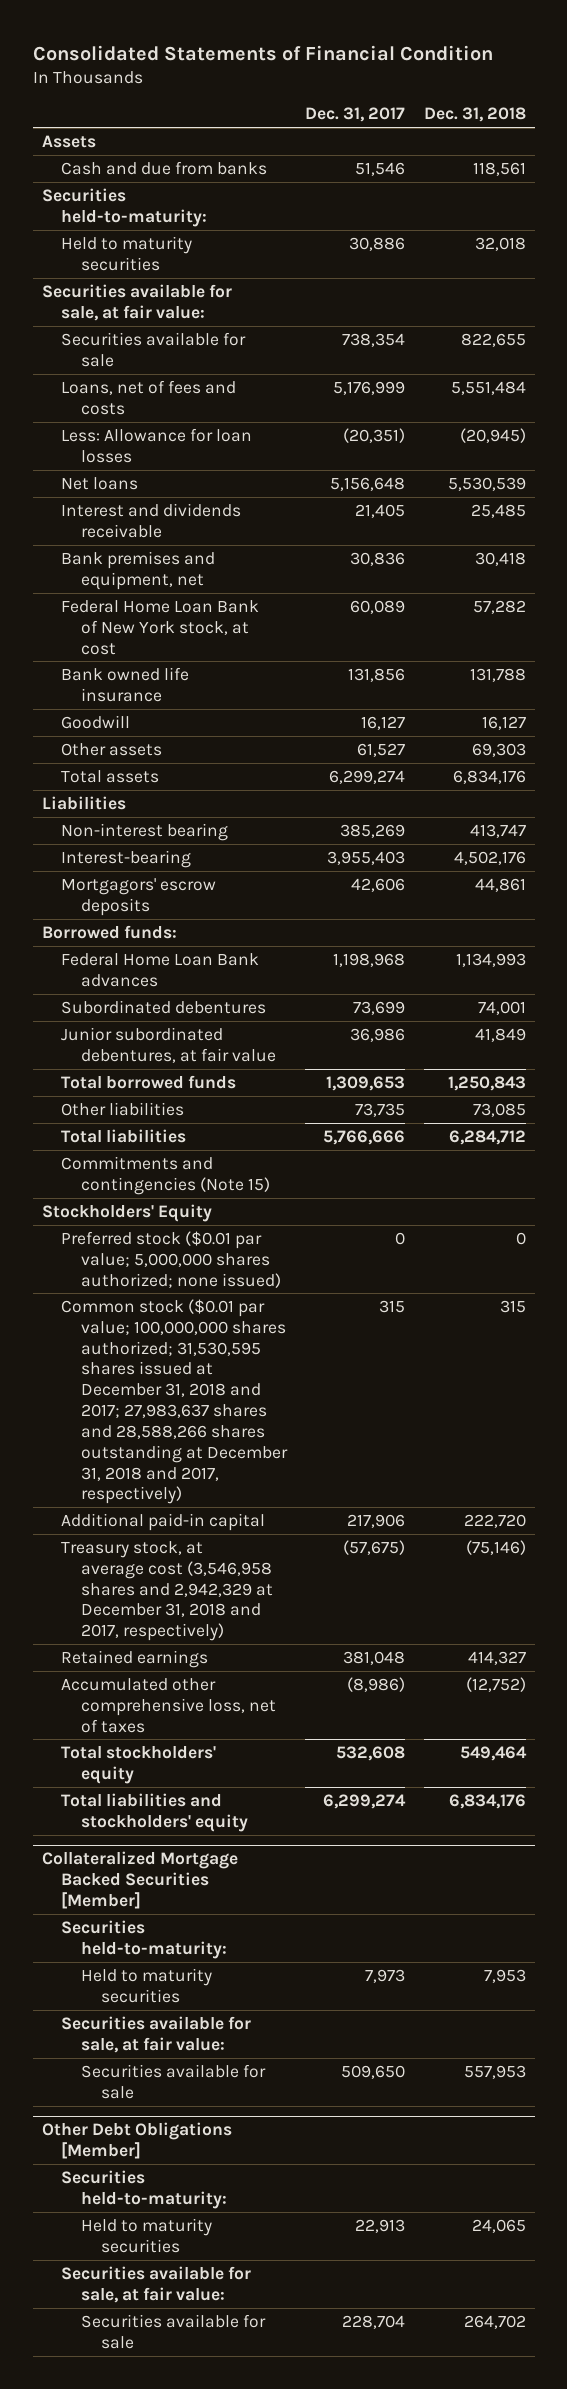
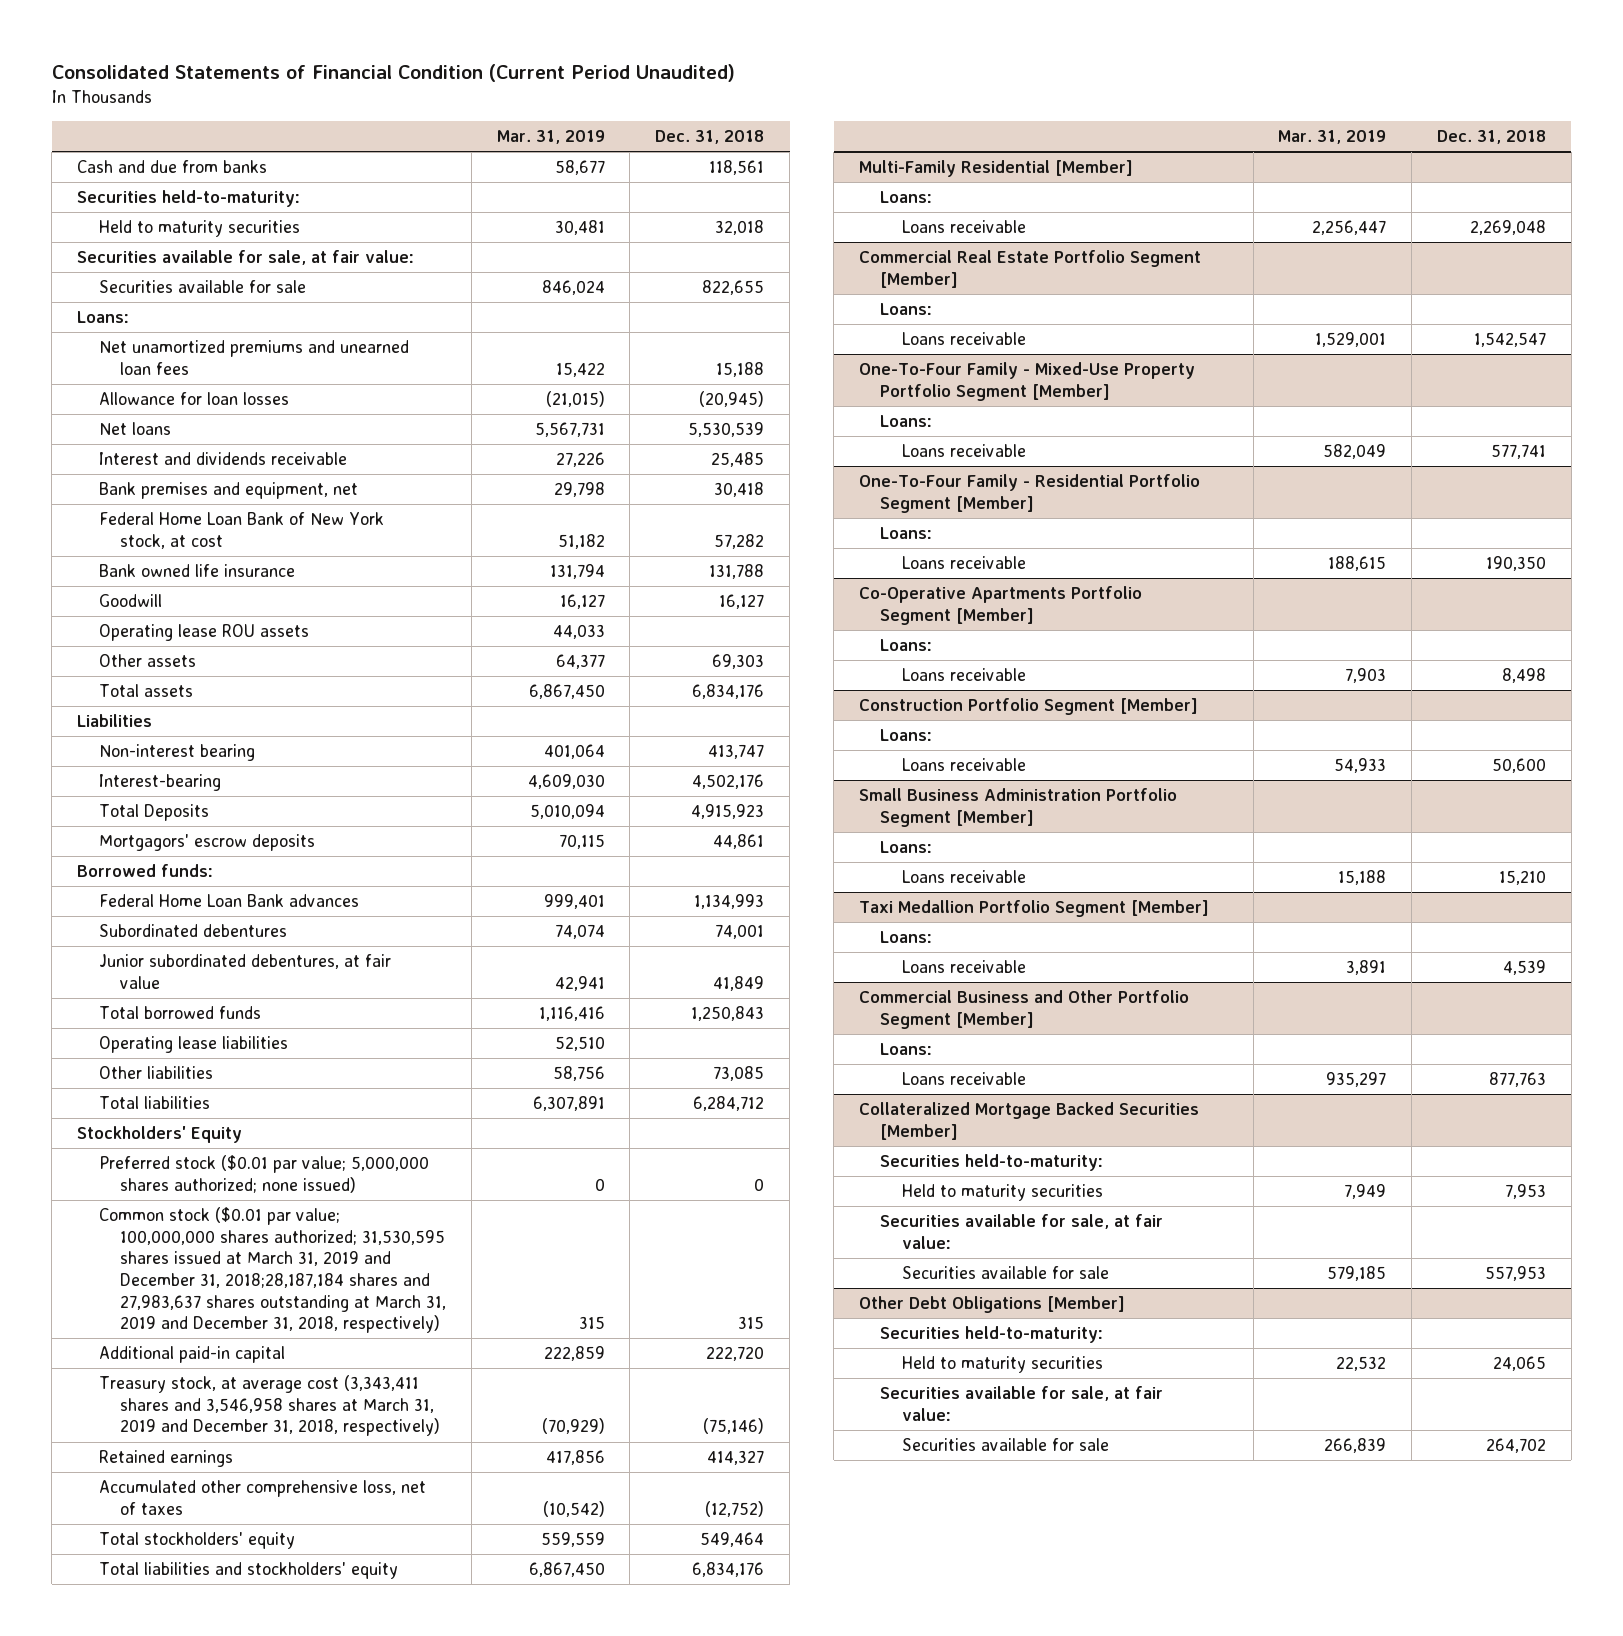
[32,44,493,61] Consolidated Statements of Financial Condition -> [51,64,735,83] Consolidated Statements of Financial Condition (Current Period Unaudited)
[305,107,406,123] Dec. 31, 2017 -> none
none -> [496,129,605,144] Mar. 31, 2019
[41,134,96,148] Assets -> none
[61,379,237,415] Loans, net of fees and costs -> none
none -> [77,311,130,324] Loans:
none -> [98,340,409,375] Net unamortized premiums and unearned loan fees
[61,427,253,463] Less: Allowance for loan losses -> [98,392,289,406] Allowance for loan losses
none -> [98,624,309,642] Operating lease ROU assets
none -> [98,804,209,822] Total Deposits
none -> [98,1036,288,1054] Operating lease liabilities
[61,1155,271,1195] Commitments and contingencies (Note 15) -> none
[61,1298,289,1505] Common stock ($0.01 par value; 100,000,000 shares authorized; 31,530,595 shares issued at December 31, 2018 and 2017; 27,983,637 shares and 28,588,266 shares outstanding at December 31, 2018 and 2017, respectively) -> [98,1207,447,1334] Common stock ($0.01 par value; 100,000,000 shares authorized; 31,530,595 shares issued at March 31, 2019 and December 31, 2018;28,187,184 shares and 27,983,637 shares outstanding at March 31, 2019 and December 31, 2018, respectively)
[61,1540,274,1642] Treasury stock, at average cost (3,546,958 shares and 2,942,329 at December 31, 2018 and 2017, respectively) -> [98,1375,441,1437] Treasury stock, at average cost (3,343,411 shares and 3,546,958 shares at March 31, 2019 and December 31, 2018, respectively)
none -> [858,160,1133,178] Multi-Family Residential [Member]
none -> [880,191,933,204] Loans:
none -> [901,220,1026,234] Loans receivable
none -> [858,250,1201,288] Commercial Real Estate Portfolio Segment [Member]
none -> [880,303,933,316] Loans:
none -> [901,332,1026,346] Loans receivable
none -> [858,362,1195,401] One-To-Four Family - Mixed-Use Property Portfolio Segment [Member]
none -> [880,415,933,428] Loans:
none -> [901,444,1026,458] Loans receivable
none -> [858,474,1200,513] One-To-Four Family - Residential Portfolio Segment [Member]
none -> [880,527,933,540] Loans:
none -> [901,556,1026,570] Loans receivable
none -> [858,586,1142,625] Co-Operative Apartments Portfolio Segment [Member]
none -> [880,639,933,652] Loans:
none -> [901,668,1026,682] Loans receivable
none -> [858,698,1198,716] Construction Portfolio Segment [Member]
none -> [880,729,933,742] Loans:
none -> [901,758,1026,772] Loans receivable
none -> [858,788,1177,827] Small Business Administration Portfolio Segment [Member]
none -> [880,841,933,854] Loans:
none -> [901,870,1026,884] Loans receivable
none -> [858,900,1209,918] Taxi Medallion Portfolio Segment [Member]
none -> [880,931,933,944] Loans:
none -> [901,960,1026,974] Loans receivable
none -> [858,990,1189,1029] Commercial Business and Other Portfolio Segment [Member]
none -> [880,1043,933,1056] Loans:
none -> [901,1072,1026,1086] Loans receivable

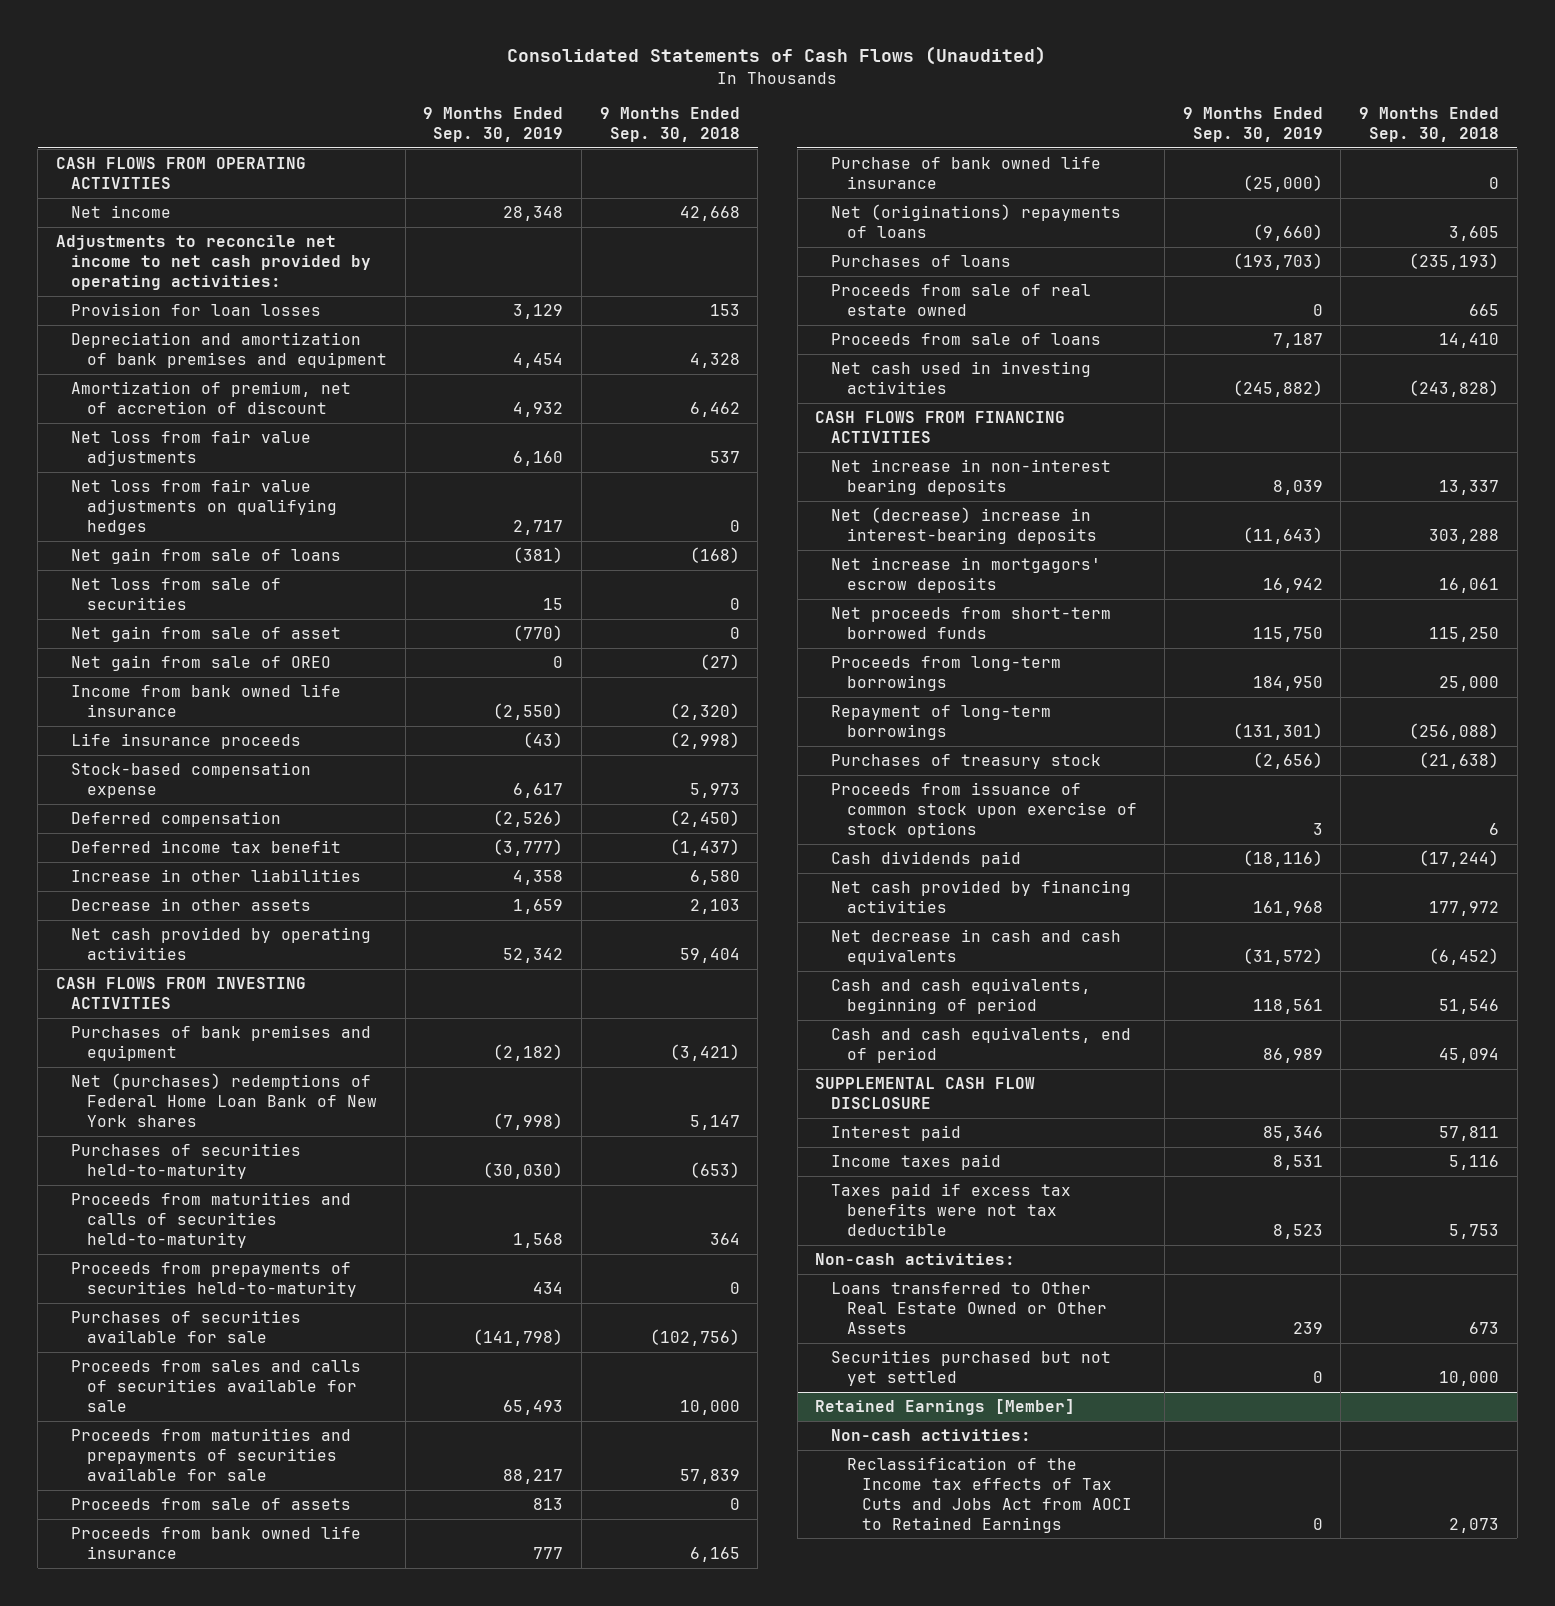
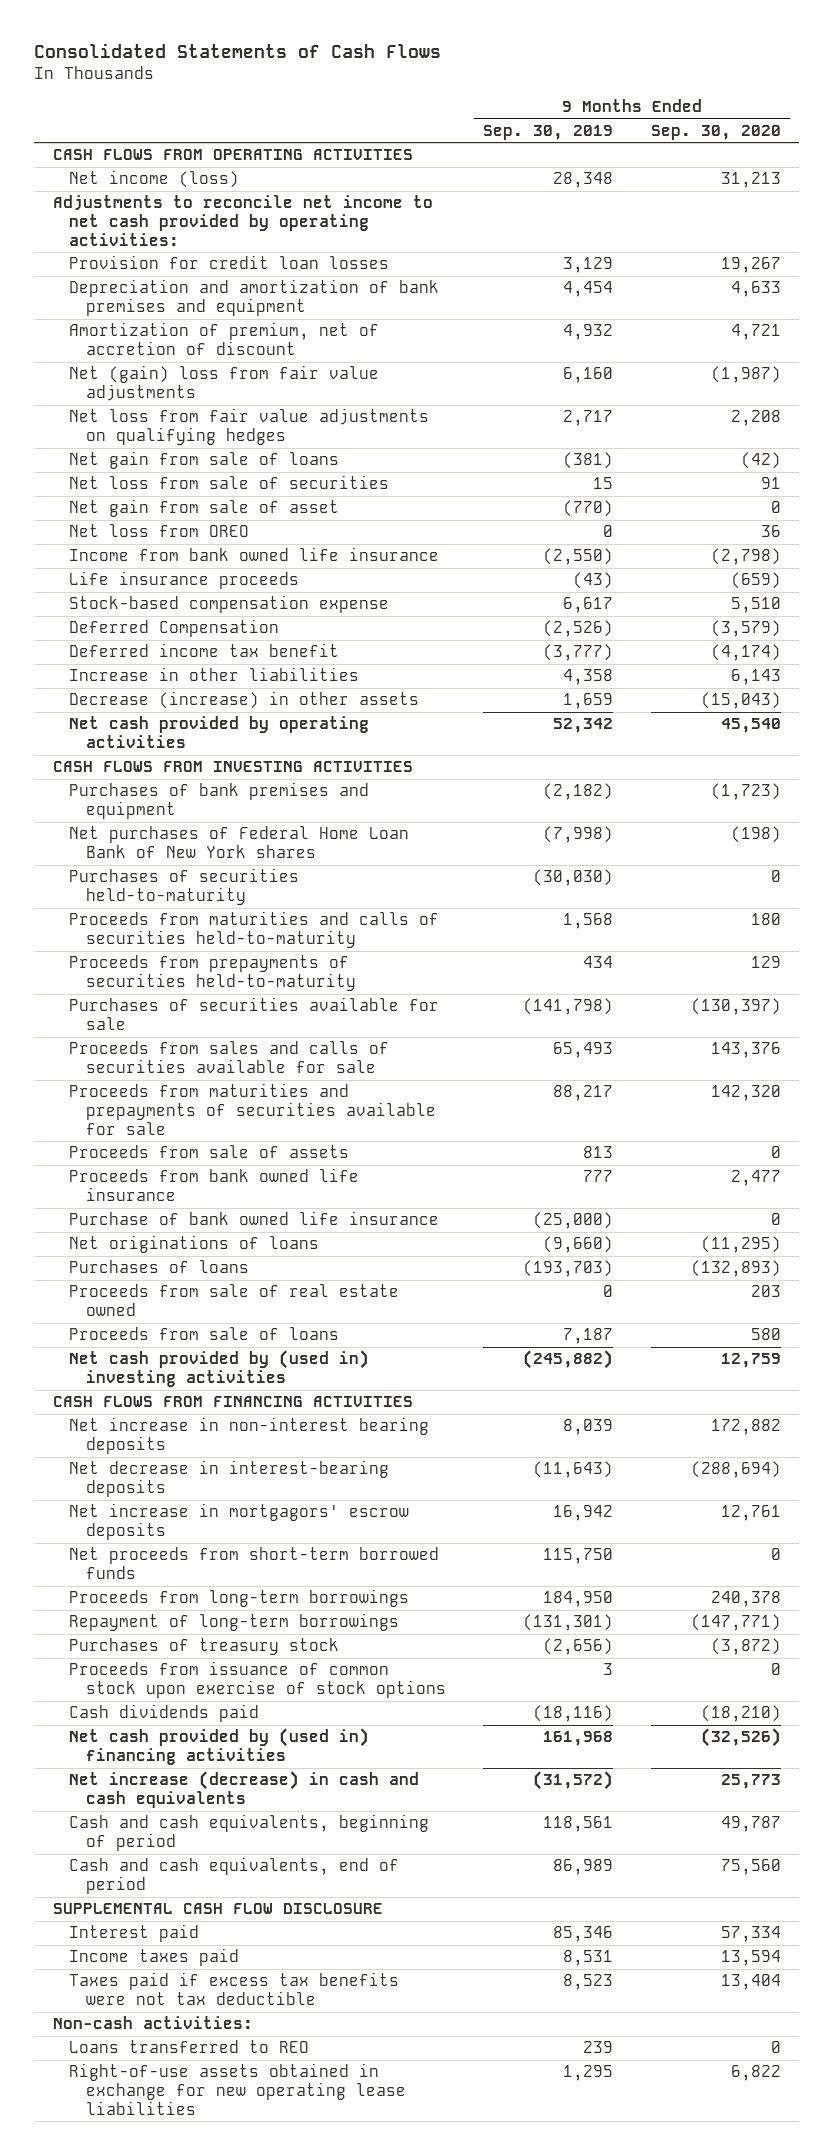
[507,46,1047,66] Consolidated Statements of Cash Flows (Unaudited) -> [34,43,442,59] Consolidated Statements of Cash Flows
[599,107,740,143] 9 Months Ended Sep. 30, 2018 -> none
none -> [650,124,781,140] Sep. 30, 2020
[71,205,172,219] Net income -> [69,170,240,189] Net income (loss)
[71,303,322,317] Provision for loan losses -> [69,255,390,270] Provision for credit loan losses
[71,430,312,467] Net loss from fair value adjustments -> [69,365,380,402] Net (gain) loss from fair value adjustments
[71,655,332,672] Net gain from sale of OREO -> [69,524,250,538] Net loss from OREO
[71,811,282,828] Deferred compensation -> [69,619,280,638] Deferred Compensation
[71,898,312,912] Decrease in other assets -> [69,691,420,710] Decrease (increase) in other assets
[71,1073,378,1127] Net (purchases) redemptions of Federal Home Loan Bank of New York shares -> [69,826,410,859] Net purchases of Federal Home Loan Bank of New York shares
[830,204,1121,239] Net (originations) repayments of loans -> [69,1235,320,1254] Net originations of loans
[830,361,1091,395] Net cash used in investing activities -> [69,1350,370,1388] Net cash provided by (used in) investing activities
[830,507,1097,545] Net (decrease) increase in interest-bearing deposits -> [69,1460,390,1498] Net decrease in interest-bearing deposits
[830,880,1131,914] Net cash provided by financing activities -> [69,1728,370,1766] Net cash provided by (used in) financing activities
[830,929,1121,966] Net decrease in cash and cash equivalents -> [69,1771,420,1809] Net increase (decrease) in cash and cash equivalents
[830,1350,1111,1387] Securities purchased but not yet settled -> none
[815,1399,1076,1416] Retained Earnings [Member] -> none
[830,1429,1031,1442] Non-cash activities: -> none
[846,1457,1133,1533] Reclassification of the Income tax effects of Tax Cuts and Jobs Act from AOCI to Retained Earnings -> none
[830,1282,1107,1334] Loans transferred to Other Real Estate Owned or Other Assets -> [69,2040,310,2054] Loans transferred to REO
none -> [69,2063,406,2115] Right-of-use assets obtained in exchange for new operating lease liabilities

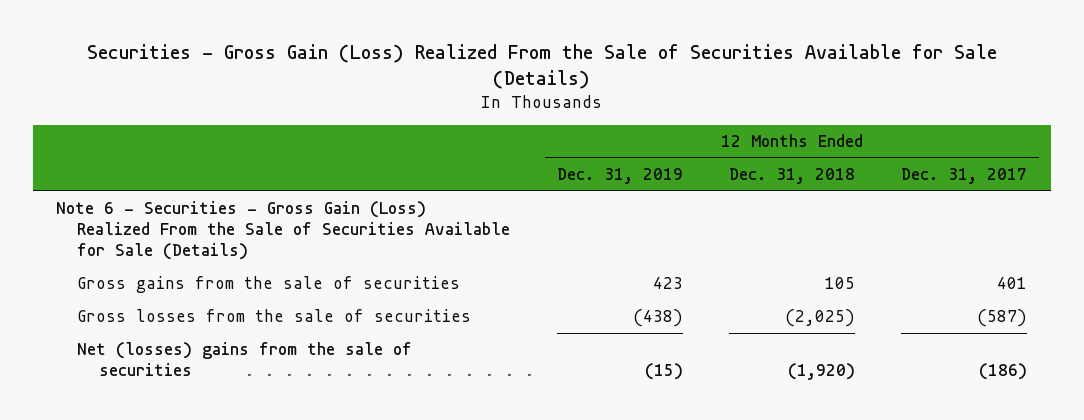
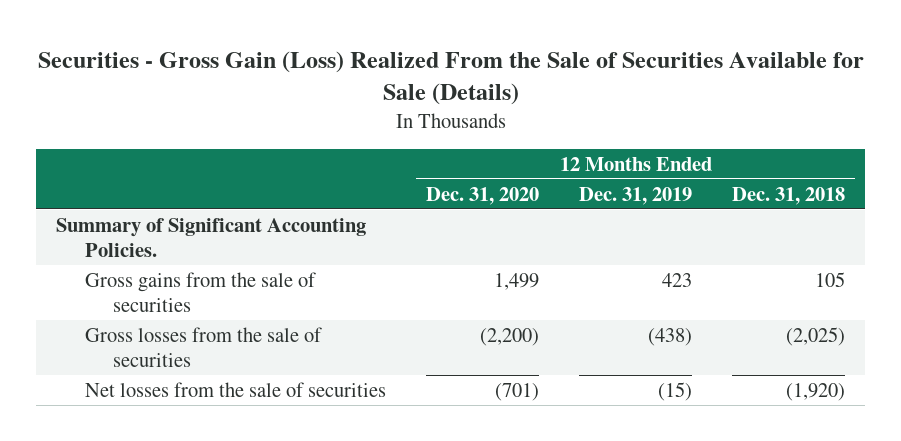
[901,167,1028,184] Dec. 31, 2017 -> none
none -> [425,186,539,205] Dec. 31, 2020
[56,201,511,260] Note 6 - Securities - Gross Gain (Loss) Realized From the Sale of Securities Available for Sale (Details) -> none
none -> [56,217,367,257] Summary of Significant Accounting Policies.
[77,342,413,377] Net (losses) gains from the sale of securities -> [84,381,386,397] Net losses from the sale of securities

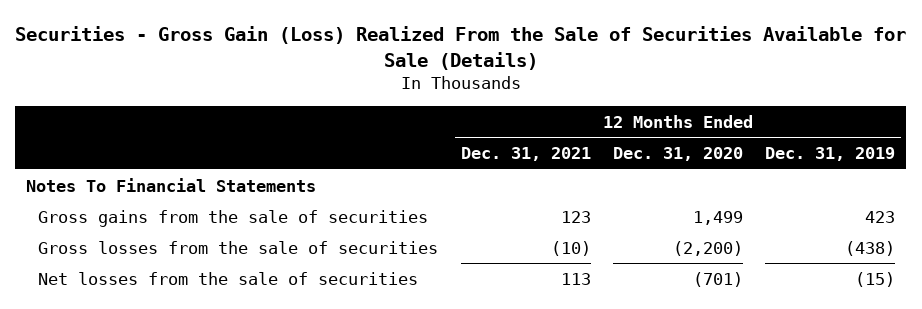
[732,186,846,205] Dec. 31, 2018 -> none
none -> [460,147,591,162] Dec. 31, 2021
[56,217,367,257] Summary of Significant Accounting Policies. -> [26,177,317,192] Notes To Financial Statements

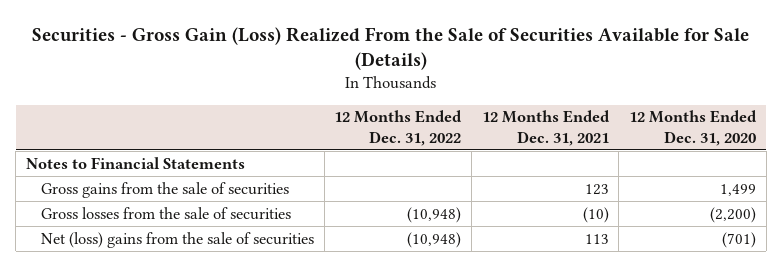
[765,147,896,162] Dec. 31, 2019 -> none
none -> [334,110,463,146] 12 Months Ended Dec. 31, 2022
[26,177,317,192] Notes To Financial Statements -> [25,156,245,169] Notes to Financial Statements
[38,271,419,285] Net losses from the sale of securities -> [41,231,315,248] Net (loss) gains from the sale of securities

